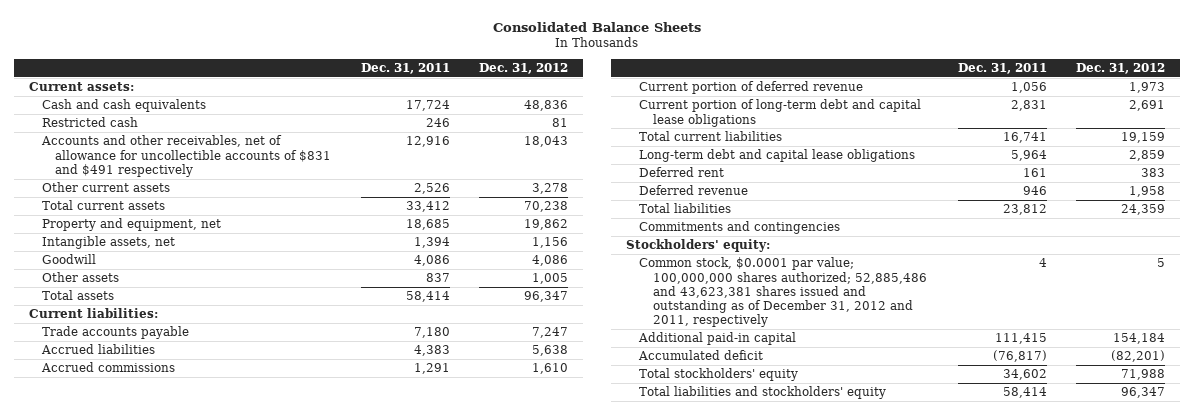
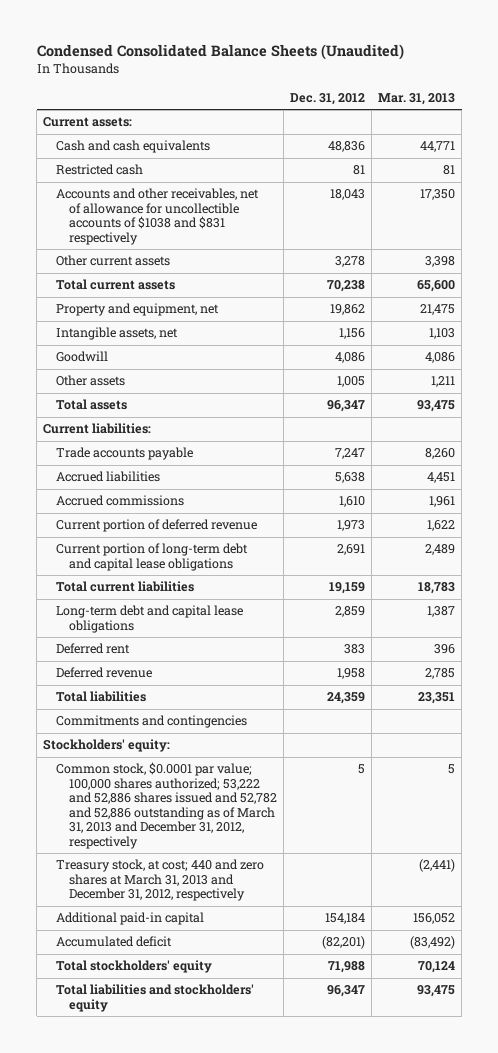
[492,21,701,32] Consolidated Balance Sheets -> [36,43,404,60] Condensed Consolidated Balance Sheets (Unaudited)
[360,63,450,75] Dec. 31, 2011 -> none
none -> [377,92,455,105] Mar. 31, 2013
[40,135,332,177] Accounts and other receivables, net of allowance for uncollectible accounts of $831 and $491 respectively -> [55,188,259,245] Accounts and other receivables, net of allowance for uncollectible accounts of $1038 and $831 respectively
[639,257,927,328] Common stock, $0.0001 par value; 100,000,000 shares authorized; 52,885,486 and 43,623,381 shares issued and outstanding as of December 31, 2012 and 2011, respectively -> [55,762,277,849] Common stock, $0.0001 par value; 100,000 shares authorized; 53,222 and 52,886 shares issued and 52,782 and 52,886 outstanding as of March 31, 2013 and December 31, 2012, respectively
none -> [55,859,264,902] Treasury stock, at cost; 440 and zero shares at March 31, 2013 and December 31, 2012, respectively

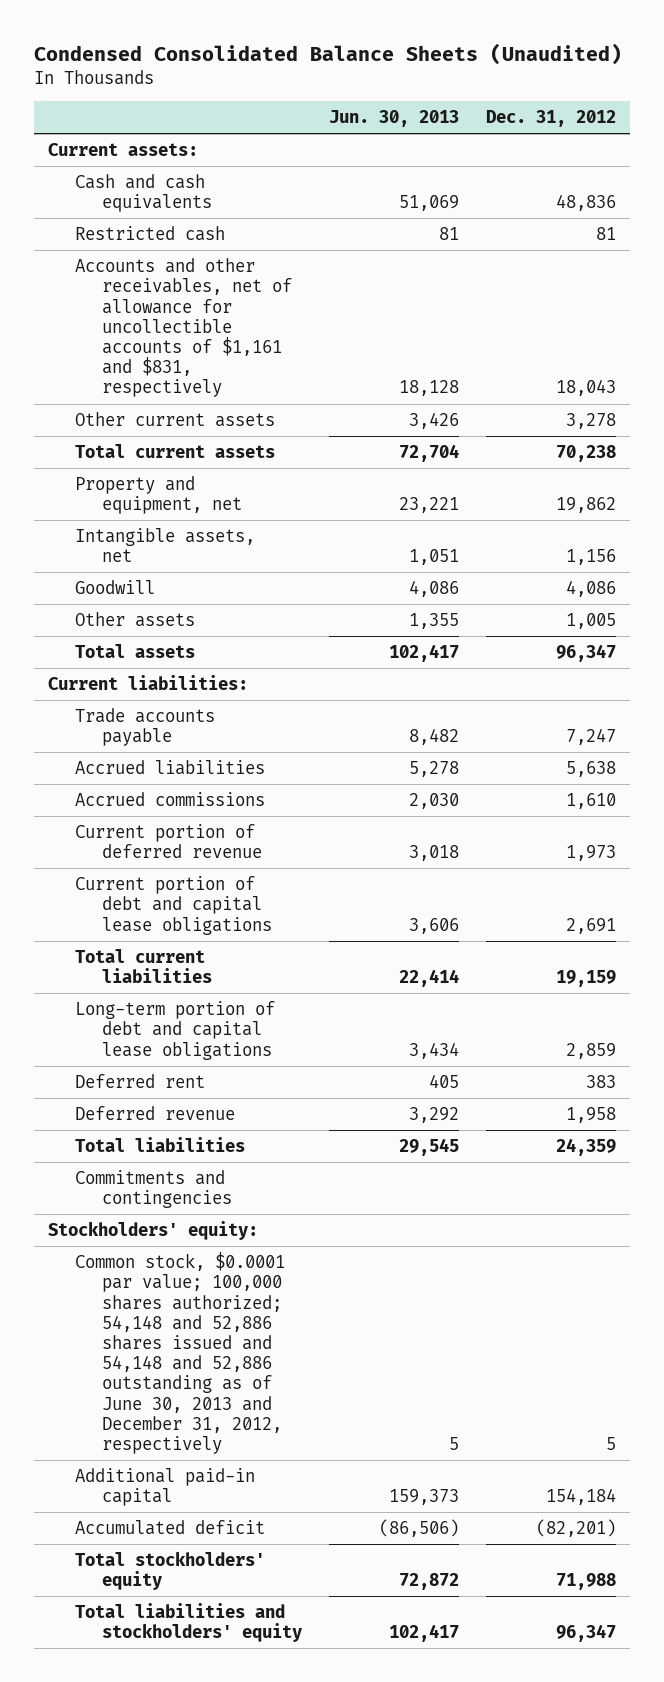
[377,92,455,105] Mar. 31, 2013 -> none
none -> [328,109,459,127] Jun. 30, 2013
[55,188,259,245] Accounts and other receivables, net of allowance for uncollectible accounts of $1038 and $831 respectively -> [74,258,292,398] Accounts and other receivables, net of allowance for uncollectible accounts of $1,161 and $831, respectively
[55,543,248,571] Current portion of long-term debt and capital lease obligations -> [74,876,272,935] Current portion of debt and capital lease obligations
[55,605,243,633] Long-term debt and capital lease obligations -> [74,1001,275,1060] Long-term portion of debt and capital lease obligations
[55,859,264,902] Treasury stock, at cost; 440 and zero shares at March 31, 2013 and December 31, 2012, respectively -> none
[55,762,277,849] Common stock, $0.0001 par value; 100,000 shares authorized; 53,222 and 52,886 shares issued and 52,782 and 52,886 outstanding as of March 31, 2013 and December 31, 2012, respectively -> [74,1252,285,1455] Common stock, $0.0001 par value; 100,000 shares authorized; 54,148 and 52,886 shares issued and 54,148 and 52,886 outstanding as of June 30, 2013 and December 31, 2012, respectively

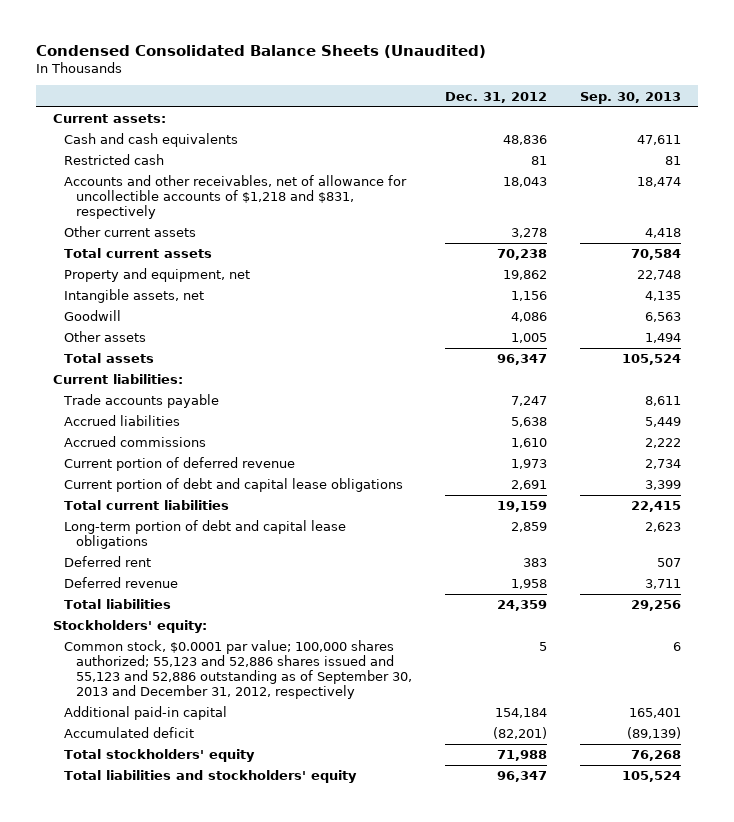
[328,109,459,127] Jun. 30, 2013 -> none
none -> [580,91,682,104] Sep. 30, 2013
[74,258,292,398] Accounts and other receivables, net of allowance for uncollectible accounts of $1,161 and $831, respectively -> [64,175,408,220] Accounts and other receivables, net of allowance for uncollectible accounts of $1,218 and $831, respectively
[74,1170,232,1209] Commitments and contingencies -> none
[74,1252,285,1455] Common stock, $0.0001 par value; 100,000 shares authorized; 54,148 and 52,886 shares issued and 54,148 and 52,886 outstanding as of June 30, 2013 and December 31, 2012, respectively -> [64,640,413,700] Common stock, $0.0001 par value; 100,000 shares authorized; 55,123 and 52,886 shares issued and 55,123 and 52,886 outstanding as of September 30, 2013 and December 31, 2012, respectively

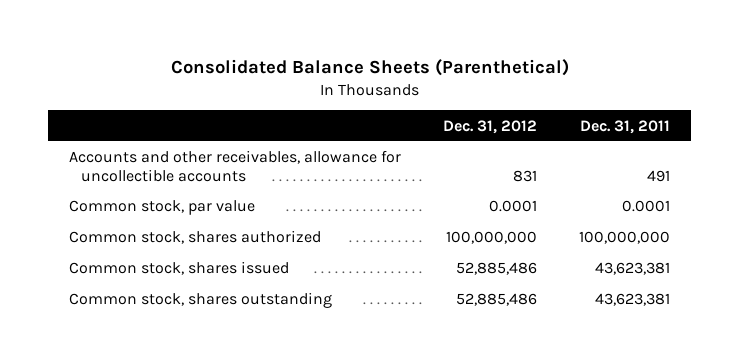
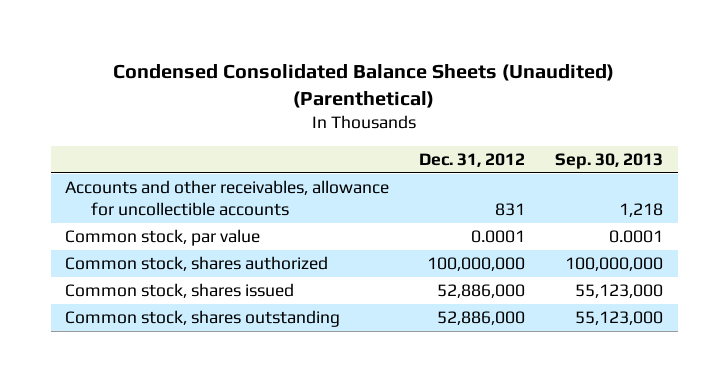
[170,59,569,77] Consolidated Balance Sheets (Parenthetical) -> [113,63,615,108] Condensed Consolidated Balance Sheets (Unaudited) (Parenthetical)
[579,119,670,134] Dec. 31, 2011 -> none
none -> [554,152,663,169] Sep. 30, 2013
[456,262,538,276] 52,885,486 -> [437,284,526,299] 52,886,000
[456,293,538,307] 52,885,486 -> [437,311,526,326] 52,886,000

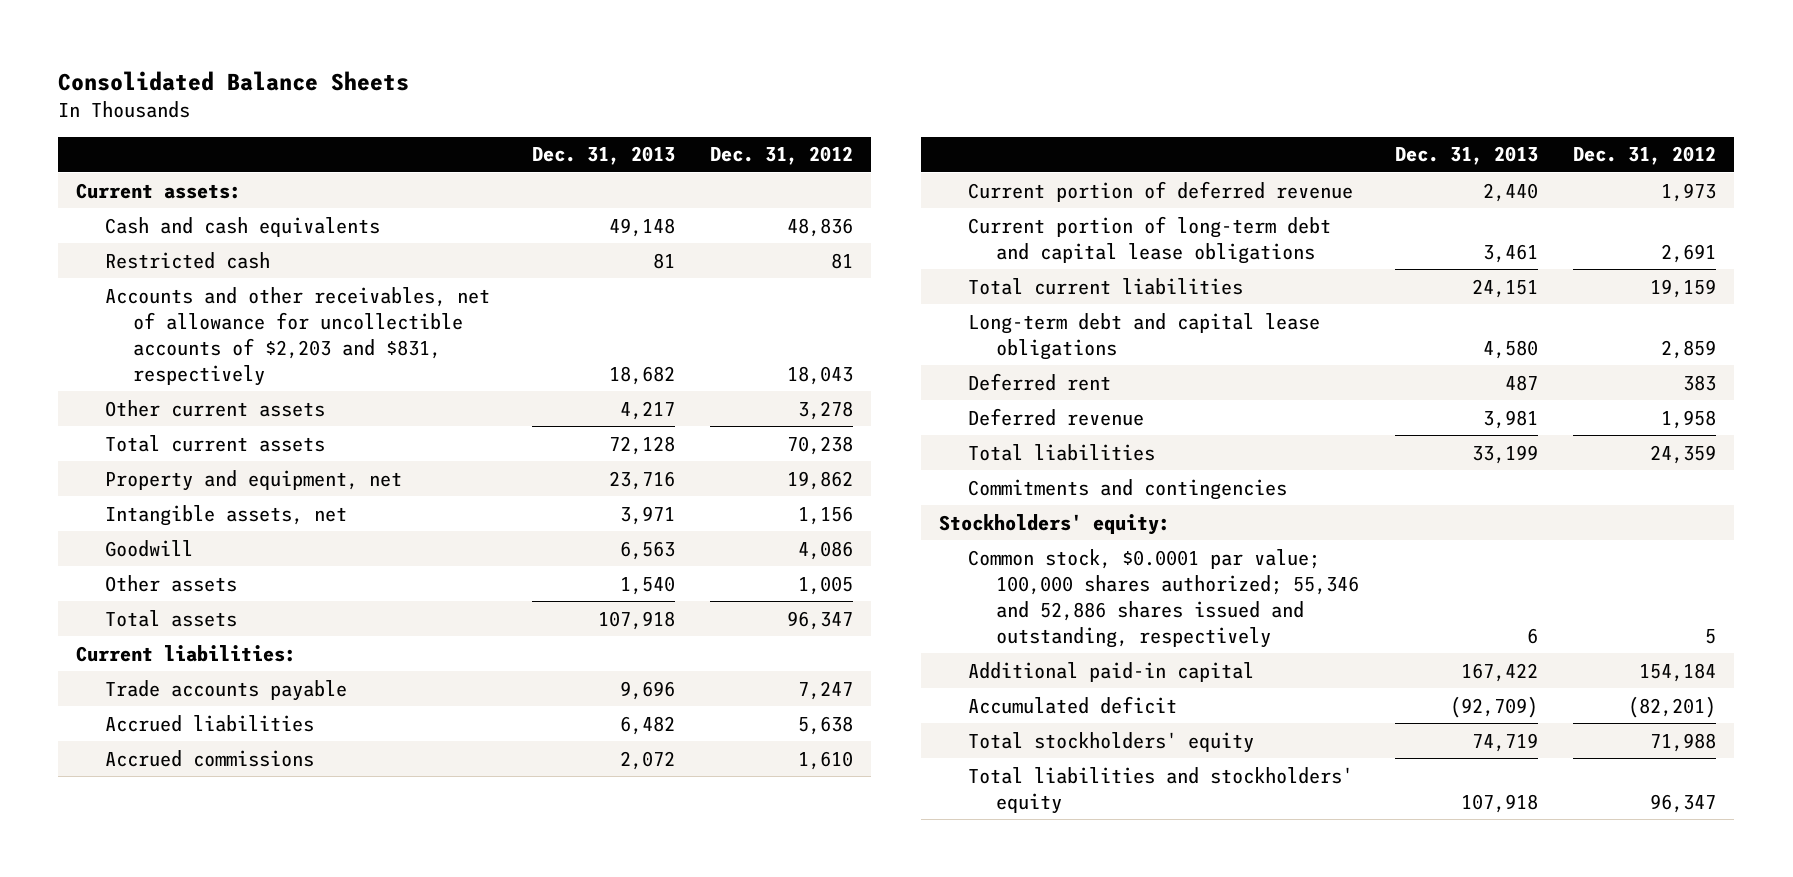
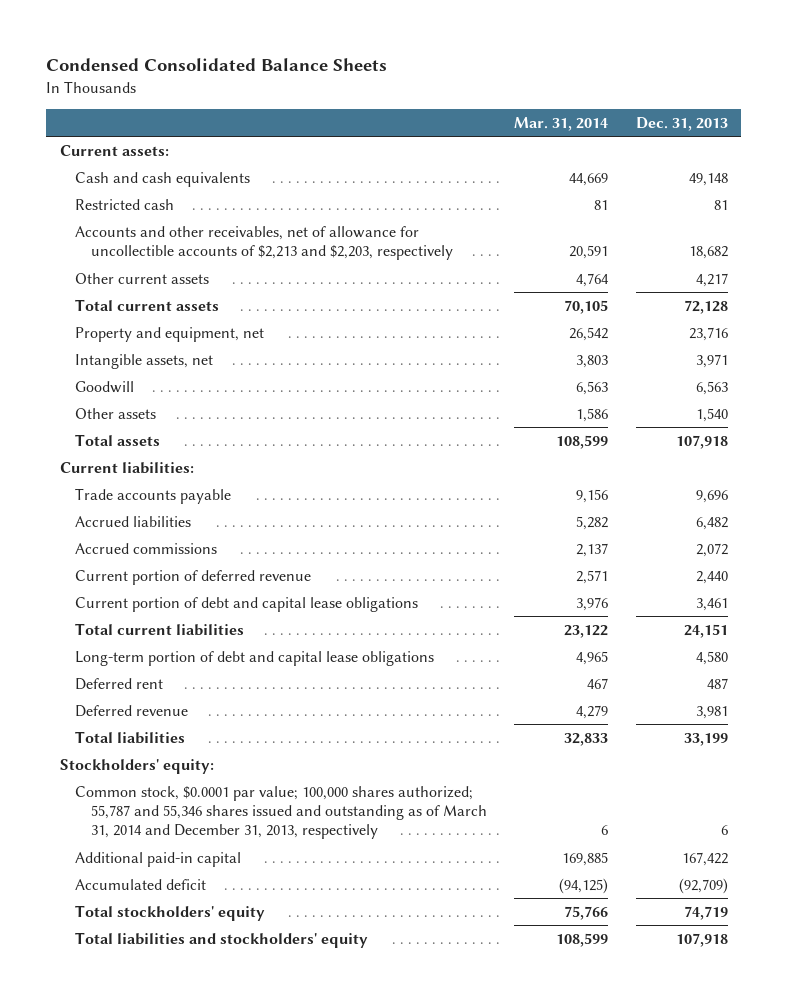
[58,70,410,91] Consolidated Balance Sheets -> [45,57,387,71] Condensed Consolidated Balance Sheets
[710,146,854,166] Dec. 31, 2012 -> none
none -> [514,116,609,131] Mar. 31, 2014
[104,286,490,386] Accounts and other receivables, net of allowance for uncollectible accounts of $2,203 and $831, respectively -> [75,225,453,261] Accounts and other receivables, net of allowance for uncollectible accounts of $2,213 and $2,203, respectively
[967,215,1331,264] Current portion of long-term debt and capital lease obligations -> [75,596,419,612] Current portion of debt and capital lease obligations
[967,312,1320,360] Long-term debt and capital lease obligations -> [75,650,435,666] Long-term portion of debt and capital lease obligations
[967,478,1287,500] Commitments and contingencies -> none
[967,548,1359,648] Common stock, $0.0001 par value; 100,000 shares authorized; 55,346 and 52,886 shares issued and outstanding, respectively -> [75,785,487,840] Common stock, $0.0001 par value; 100,000 shares authorized; 55,787 and 55,346 shares issued and outstanding as of March 31, 2014 and December 31, 2013, respectively

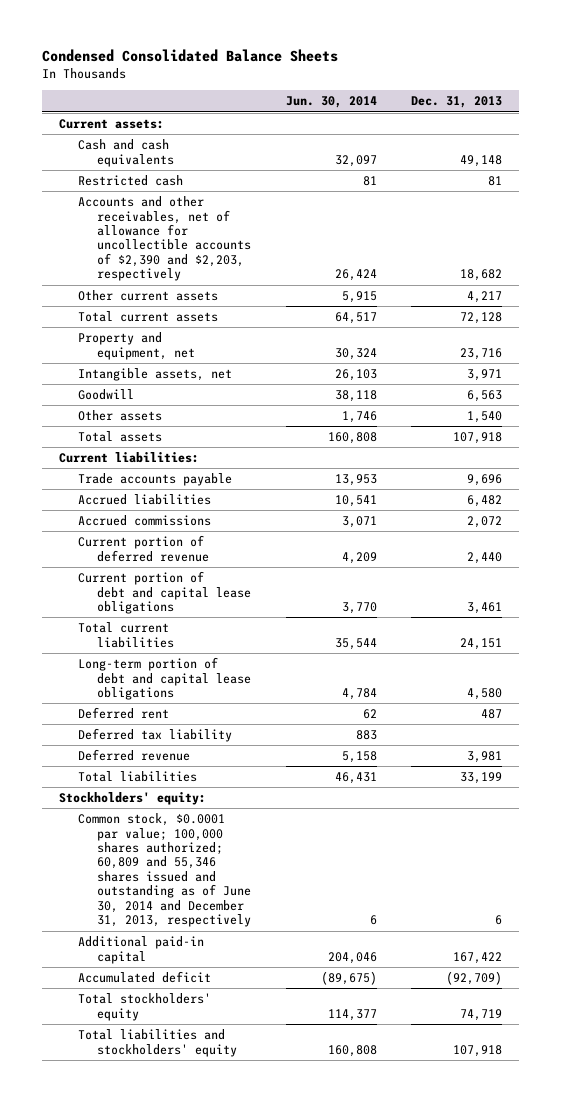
[514,116,609,131] Mar. 31, 2014 -> none
none -> [285,96,377,109] Jun. 30, 2014
[75,225,453,261] Accounts and other receivables, net of allowance for uncollectible accounts of $2,213 and $2,203, respectively -> [78,196,252,282] Accounts and other receivables, net of allowance for uncollectible accounts of $2,390 and $2,203, respectively
none -> [78,728,233,743] Deferred tax liability
[75,785,487,840] Common stock, $0.0001 par value; 100,000 shares authorized; 55,787 and 55,346 shares issued and outstanding as of March 31, 2014 and December 31, 2013, respectively -> [78,813,252,928] Common stock, $0.0001 par value; 100,000 shares authorized; 60,809 and 55,346 shares issued and outstanding as of June 30, 2014 and December 31, 2013, respectively

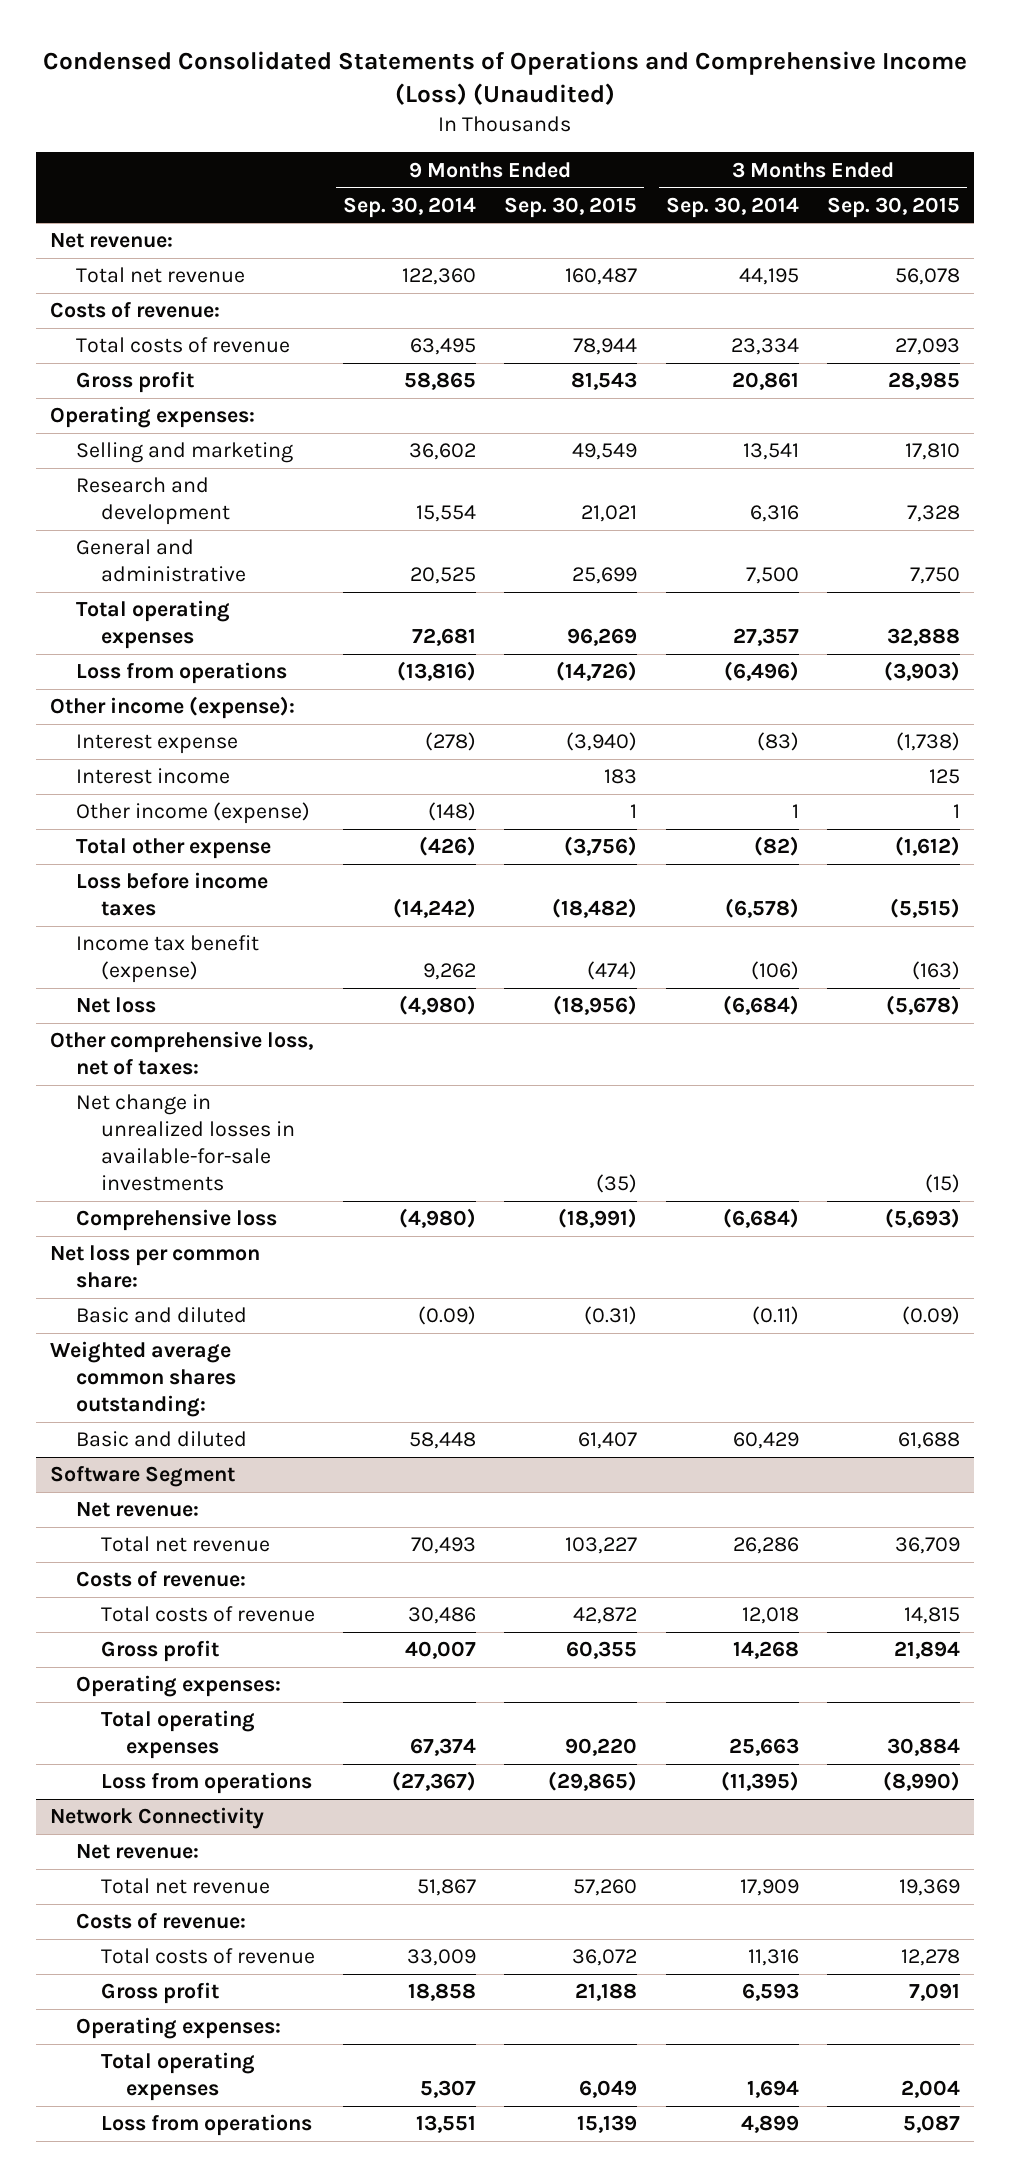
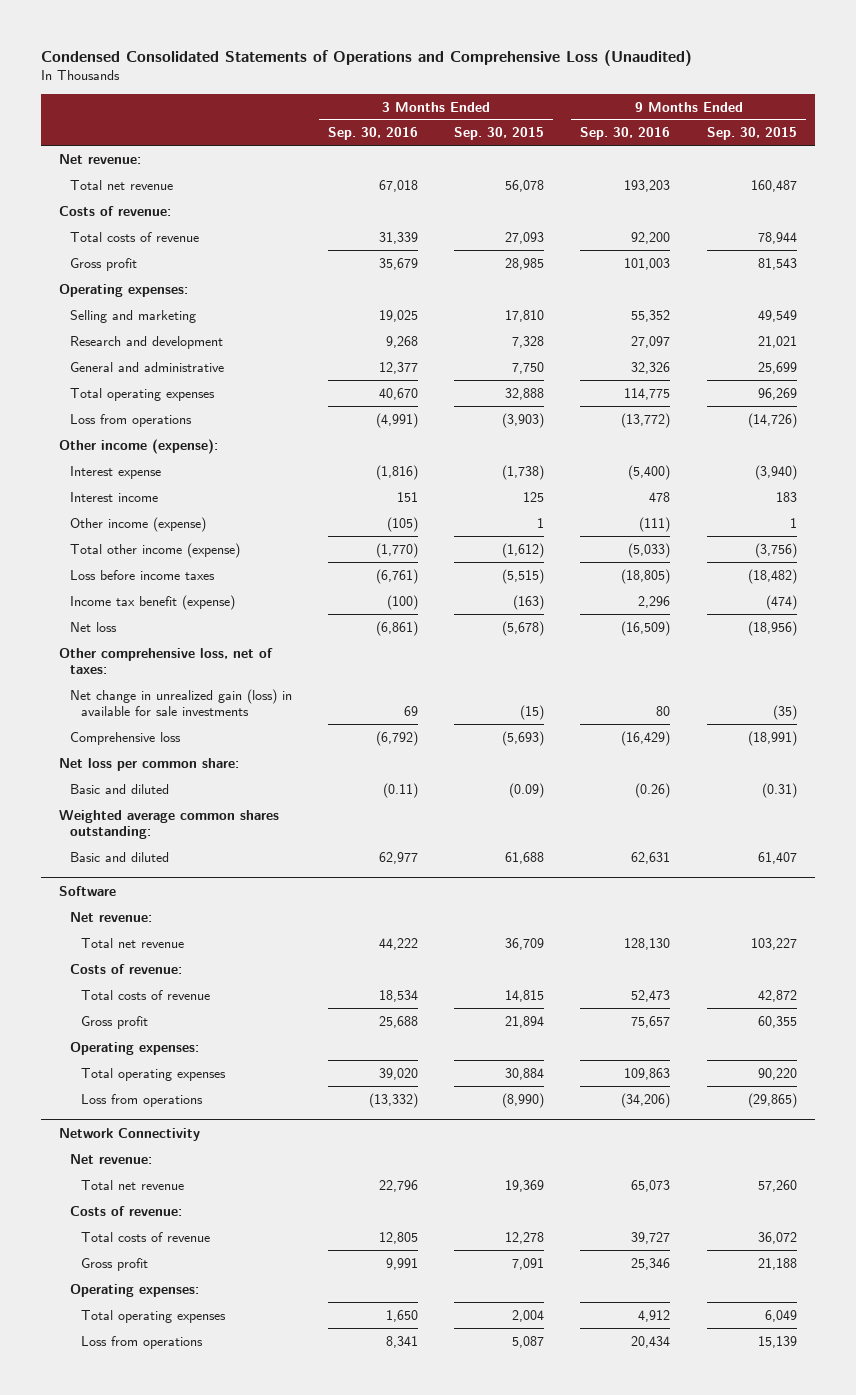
[43,51,968,106] Condensed Consolidated Statements of Operations and Comprehensive Income (Loss) (Unaudited) -> [40,50,692,67] Condensed Consolidated Statements of Operations and Comprehensive Loss (Unaudited)
[343,196,477,218] Sep. 30, 2014 -> none
[665,196,799,218] Sep. 30, 2014 -> none
none -> [328,127,419,141] Sep. 30, 2016
none -> [580,127,671,141] Sep. 30, 2016
[75,838,271,860] Total other expense -> [70,542,241,558] Total other income (expense)
[75,1094,295,1192] Net change in unrealized losses in available-for-sale investments -> [70,688,293,716] Net change in unrealized gain (loss) in available for sale investments
[50,1466,236,1488] Software Segment -> [59,885,117,896] Software

